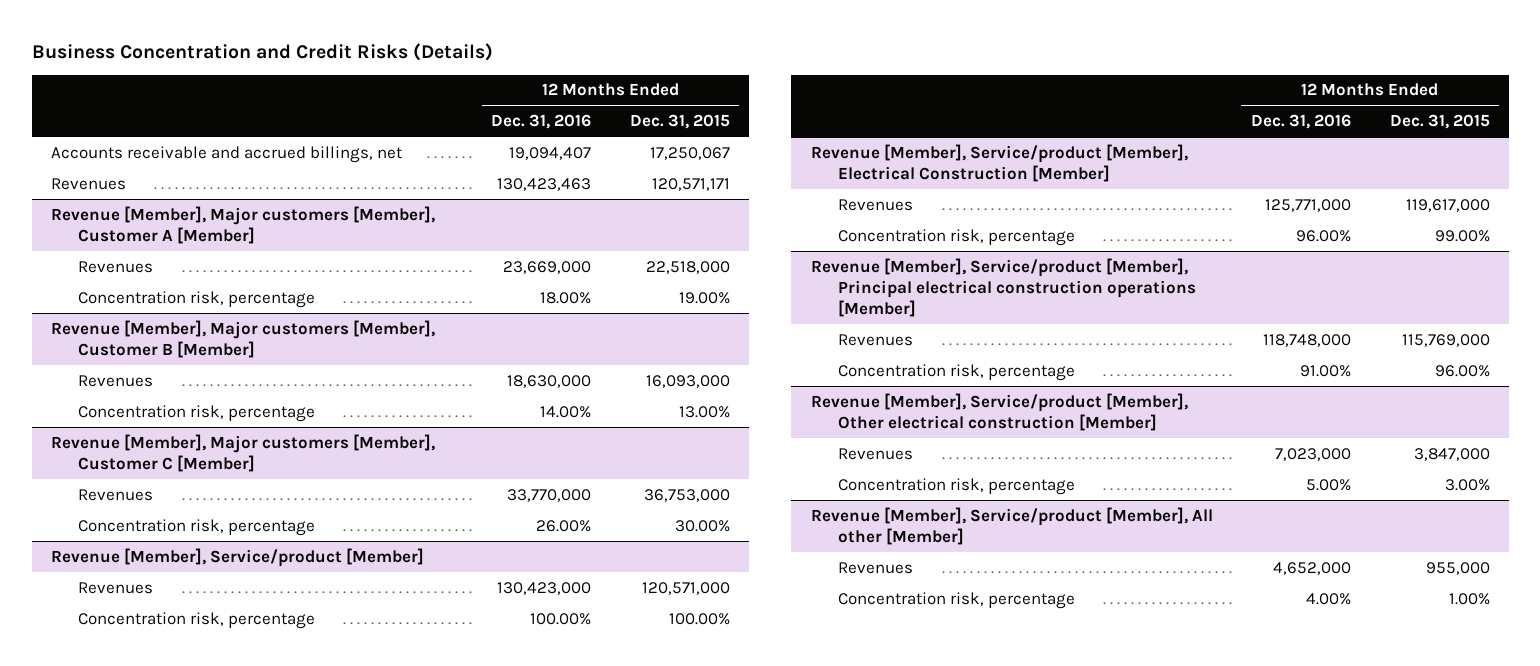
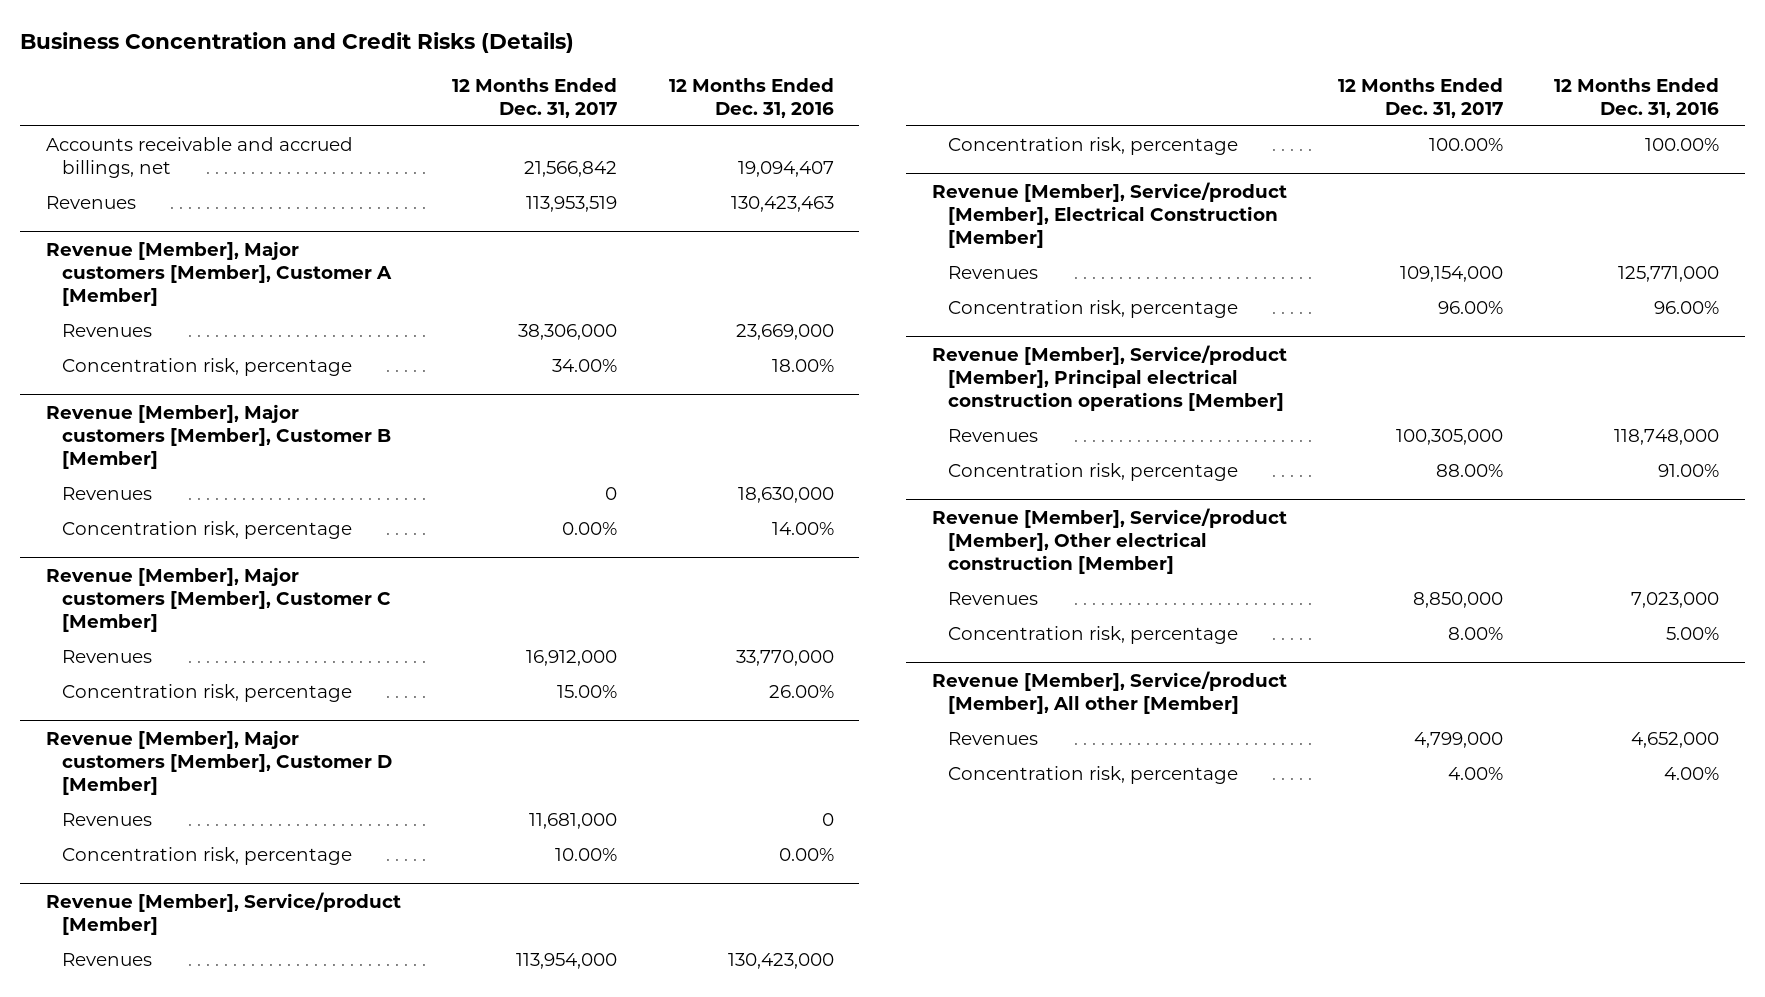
[629,114,730,130] Dec. 31, 2015 -> none
none -> [452,77,618,118] 12 Months Ended Dec. 31, 2017
none -> [45,729,393,795] Revenue [Member], Major customers [Member], Customer D [Member]
none -> [62,812,153,826] Revenues
none -> [62,846,353,865] Concentration risk, percentage

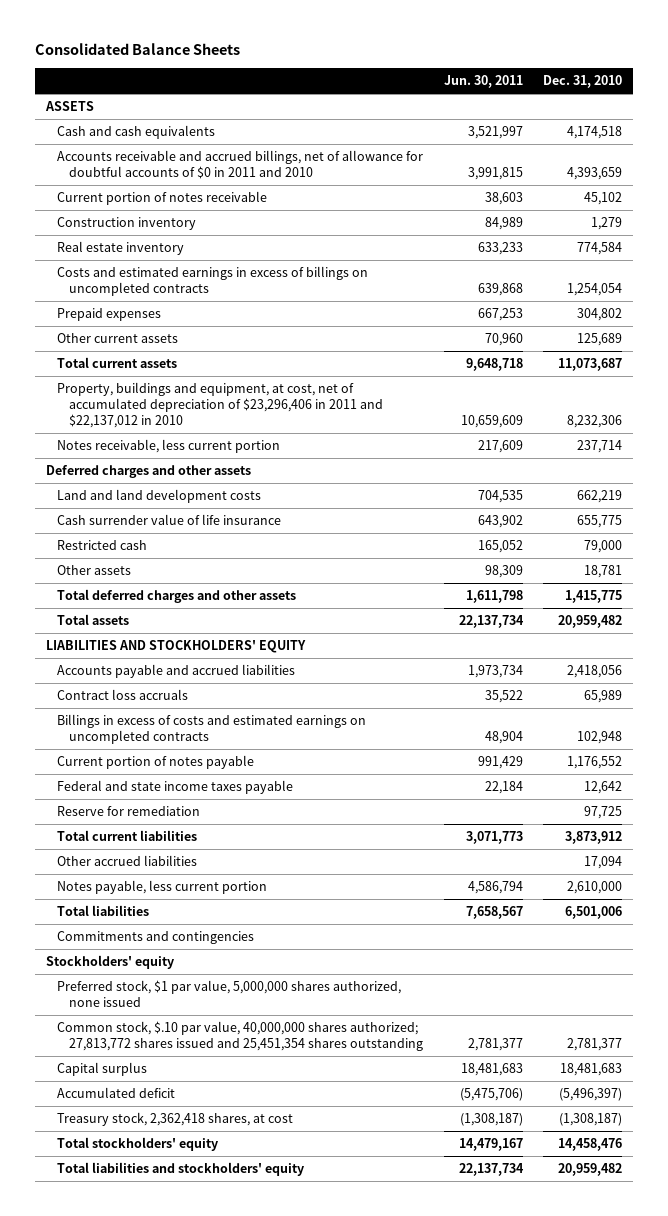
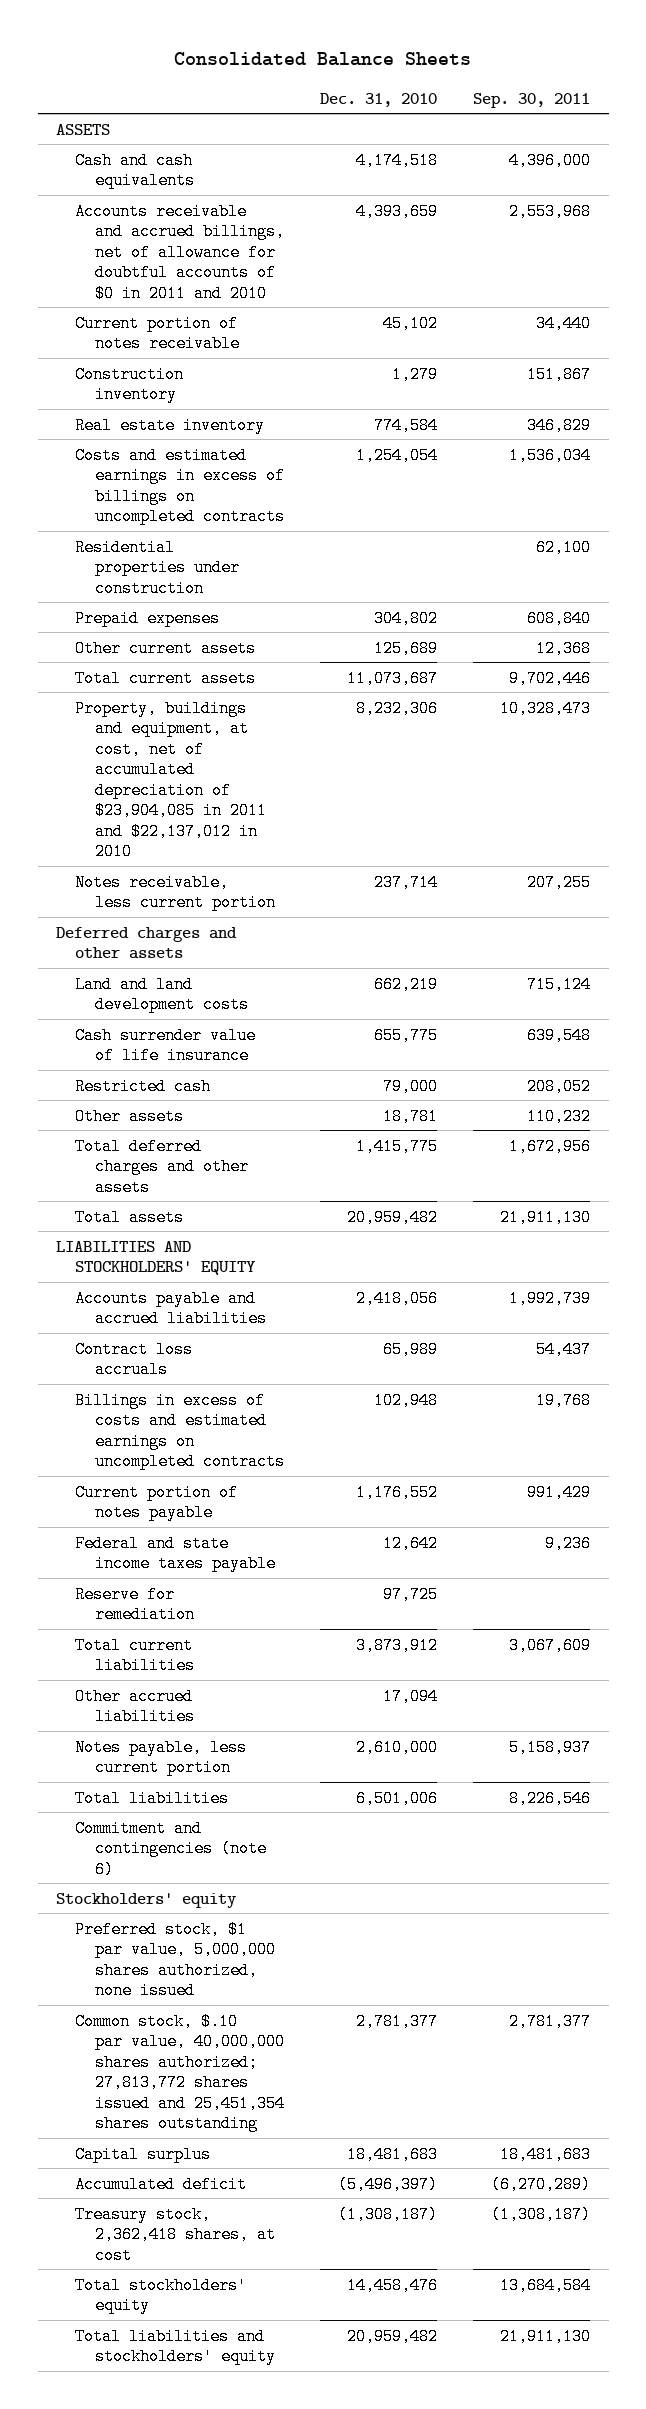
[443,75,523,89] Jun. 30, 2011 -> none
none -> [473,92,591,108] Sep. 30, 2011
none -> [75,538,240,597] Residential properties under construction
[57,382,383,428] Property, buildings and equipment, at cost, net of accumulated depreciation of $23,296,406 in 2011 and $22,137,012 in 2010 -> [75,699,267,861] Property, buildings and equipment, at cost, net of accumulated depreciation of $23,904,085 in 2011 and $22,137,012 in 2010
[57,931,255,945] Commitments and contingencies -> [75,1819,267,1878] Commitment and contingencies (note 6)

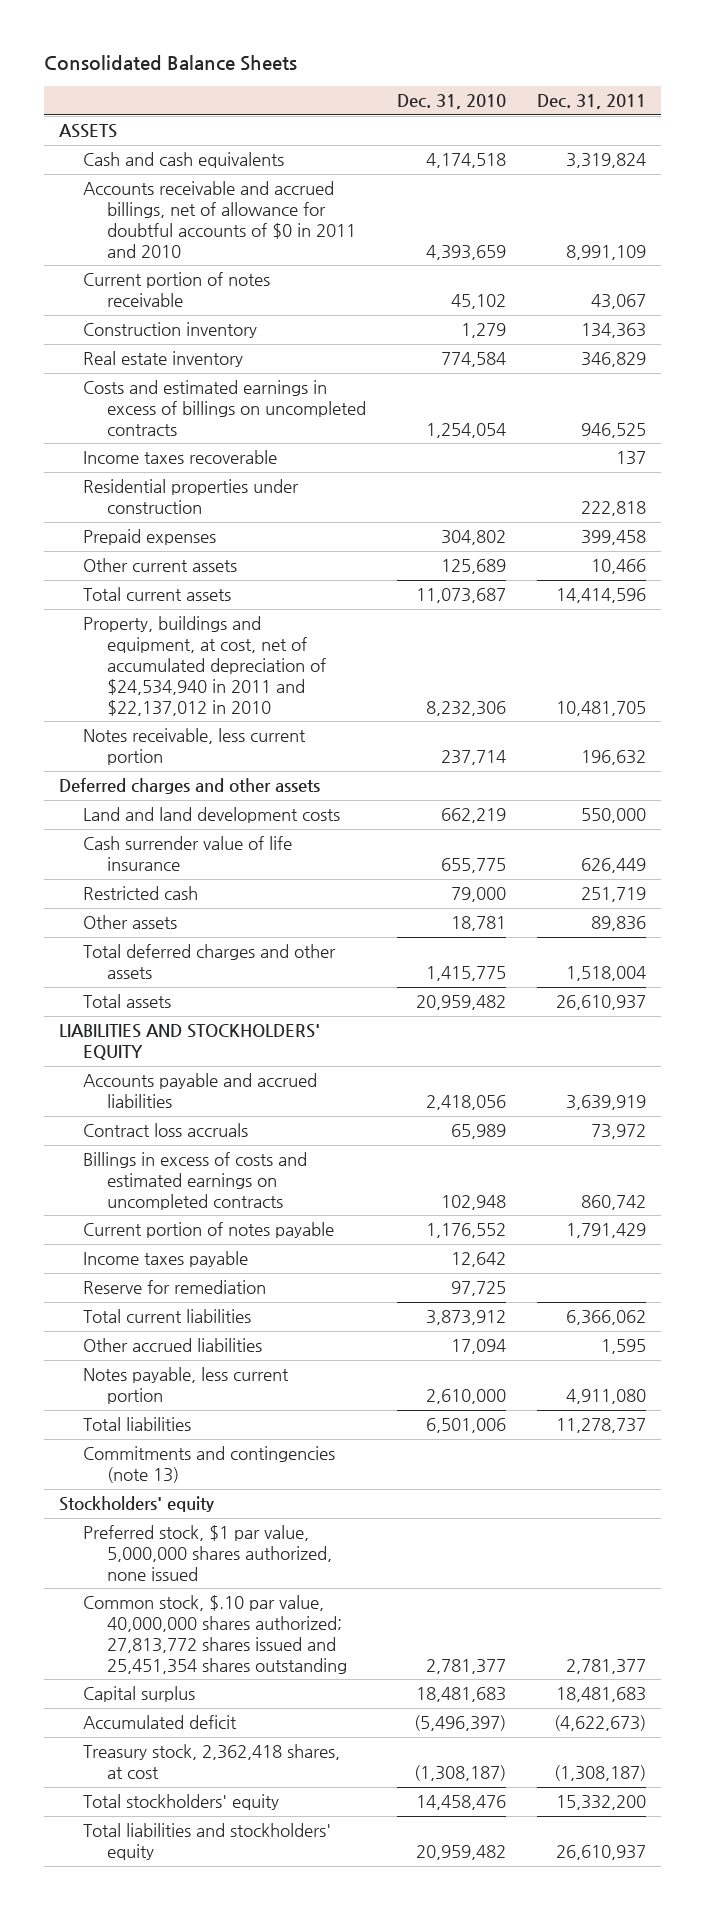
[473,92,591,108] Sep. 30, 2011 -> none
none -> [536,94,646,110] Dec. 31, 2011
none -> [83,450,278,465] Income taxes recoverable
[75,699,267,861] Property, buildings and equipment, at cost, net of accumulated depreciation of $23,904,085 in 2011 and $22,137,012 in 2010 -> [83,616,327,716] Property, buildings and equipment, at cost, net of accumulated depreciation of $24,534,940 in 2011 and $22,137,012 in 2010
[75,1534,276,1573] Federal and state income taxes payable -> [83,1251,249,1268] Income taxes payable
[75,1819,267,1878] Commitment and contingencies (note 6) -> [83,1446,336,1484] Commitments and contingencies (note 13)

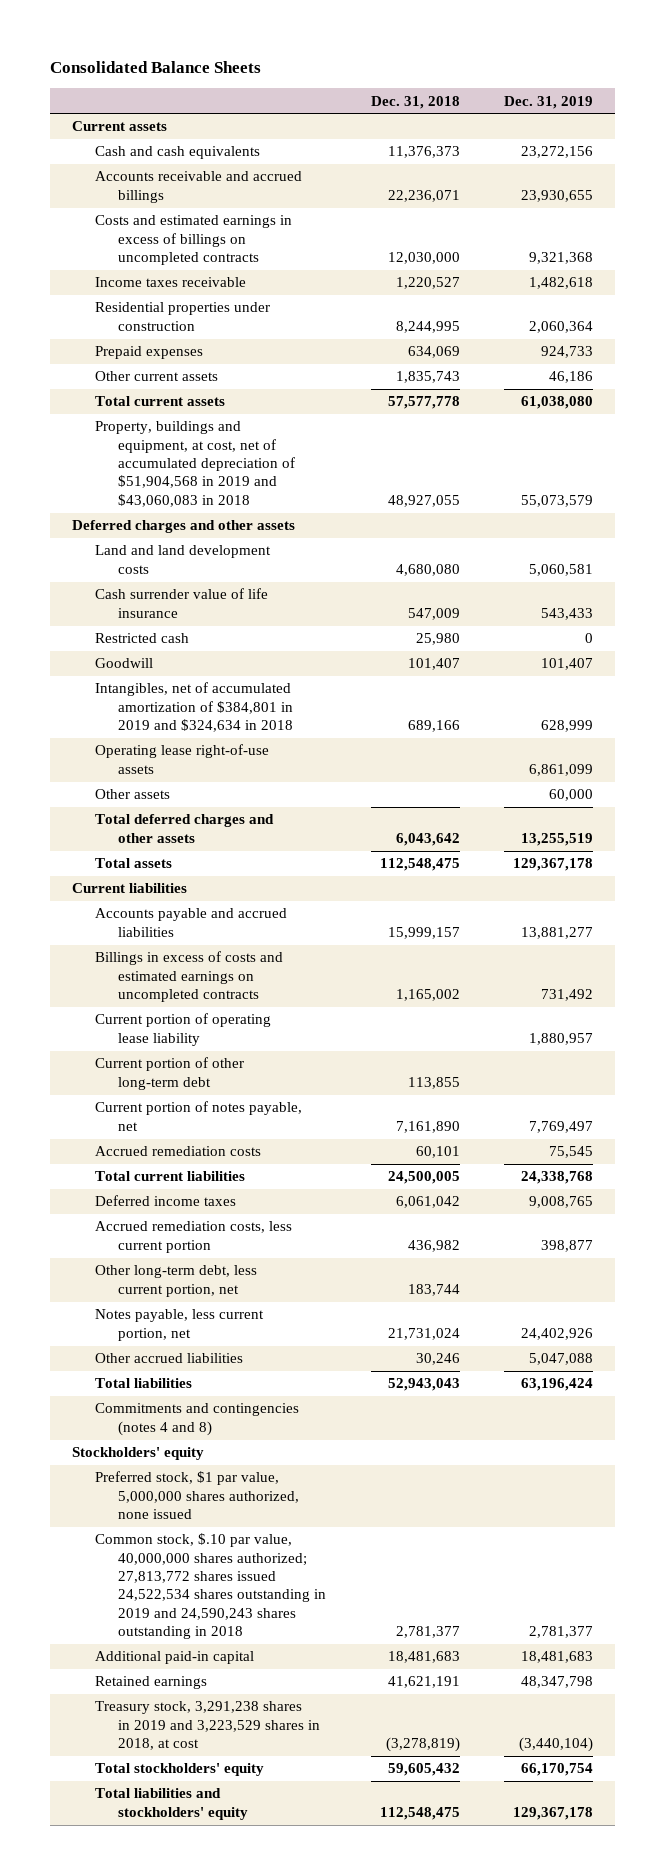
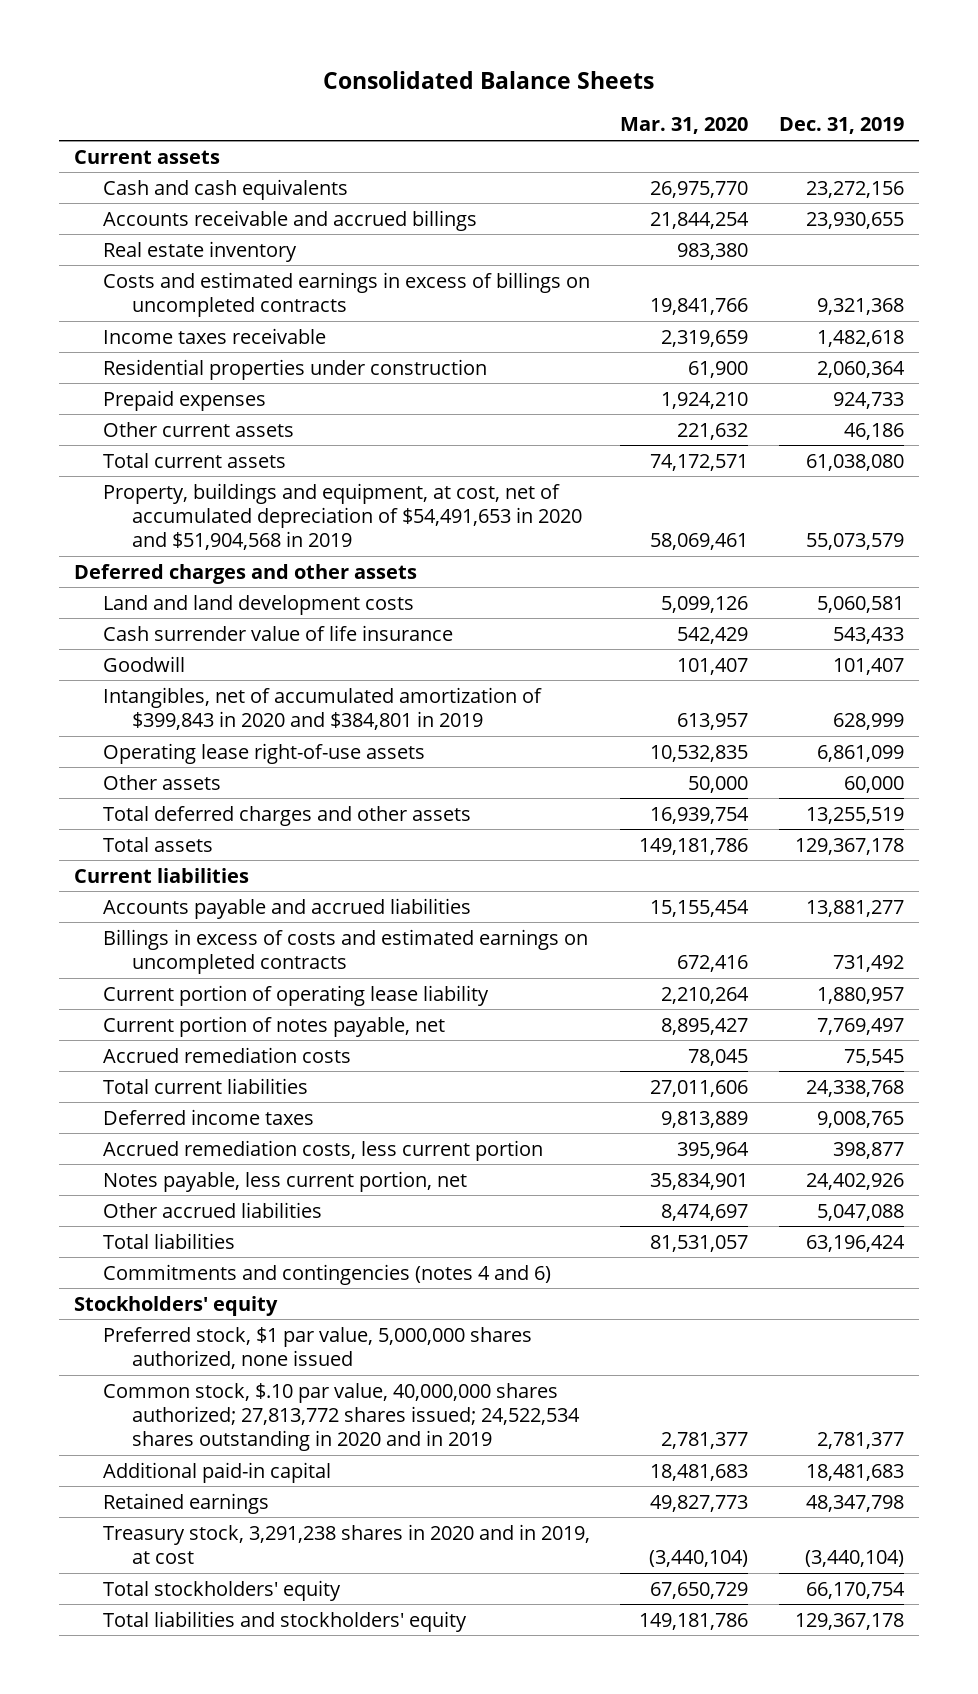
[370,95,460,109] Dec. 31, 2018 -> none
none -> [620,117,749,135] Mar. 31, 2020
none -> [103,240,298,262] Real estate inventory
[95,421,296,507] Property, buildings and equipment, at cost, net of accumulated depreciation of $51,904,568 in 2019 and $43,060,083 in 2018 -> [103,482,582,551] Property, buildings and equipment, at cost, net of accumulated depreciation of $54,491,653 in 2020 and $51,904,568 in 2019
[95,633,190,644] Restricted cash -> none
[95,682,294,733] Intangibles, net of accumulated amortization of $384,801 in 2019 and $324,634 in 2018 -> [103,686,543,730] Intangibles, net of accumulated amortization of $399,843 in 2020 and $384,801 in 2019
[95,1057,245,1090] Current portion of other long-term debt -> none
[95,1265,258,1297] Other long-term debt, less current portion, net -> none
[95,1403,300,1436] Commitments and contingencies (notes 4 and 8) -> [103,1263,552,1285] Commitments and contingencies (notes 4 and 6)
[95,1533,327,1640] Common stock, $.10 par value, 40,000,000 shares authorized; 27,813,772 shares issued 24,522,534 shares outstanding in 2019 and 24,590,243 shares outstanding in 2018 -> [103,1382,580,1452] Common stock, $.10 par value, 40,000,000 shares authorized; 27,813,772 shares issued; 24,522,534 shares outstanding in 2020 and in 2019
[95,1701,321,1751] Treasury stock, 3,291,238 shares in 2019 and 3,223,529 shares in 2018, at cost -> [103,1523,591,1564] Treasury stock, 3,291,238 shares in 2020 and in 2019, at cost

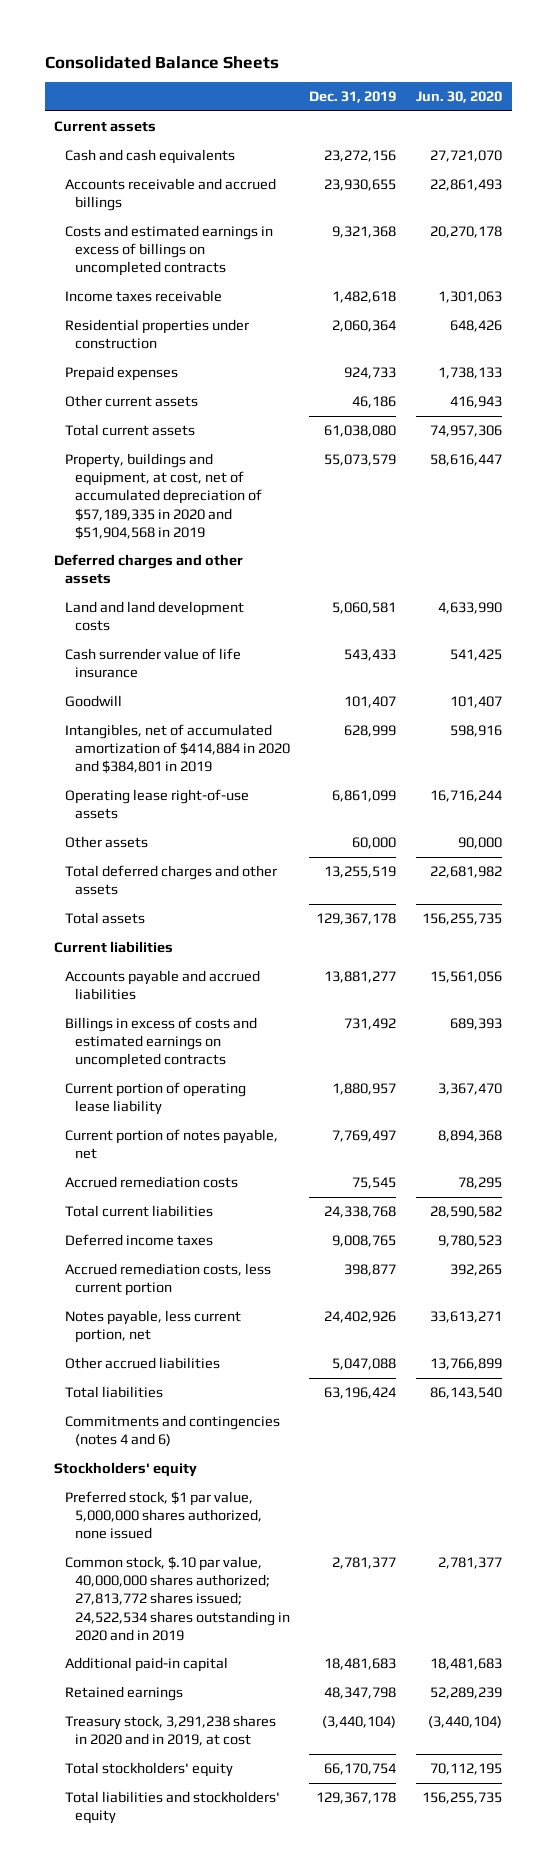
[620,117,749,135] Mar. 31, 2020 -> none
none -> [415,91,502,104] Jun. 30, 2020
[103,240,298,262] Real estate inventory -> none
[103,482,582,551] Property, buildings and equipment, at cost, net of accumulated depreciation of $54,491,653 in 2020 and $51,904,568 in 2019 -> [64,453,263,540] Property, buildings and equipment, at cost, net of accumulated depreciation of $57,189,335 in 2020 and $51,904,568 in 2019
[103,686,543,730] Intangibles, net of accumulated amortization of $399,843 in 2020 and $384,801 in 2019 -> [64,724,291,775] Intangibles, net of accumulated amortization of $414,884 in 2020 and $384,801 in 2019

